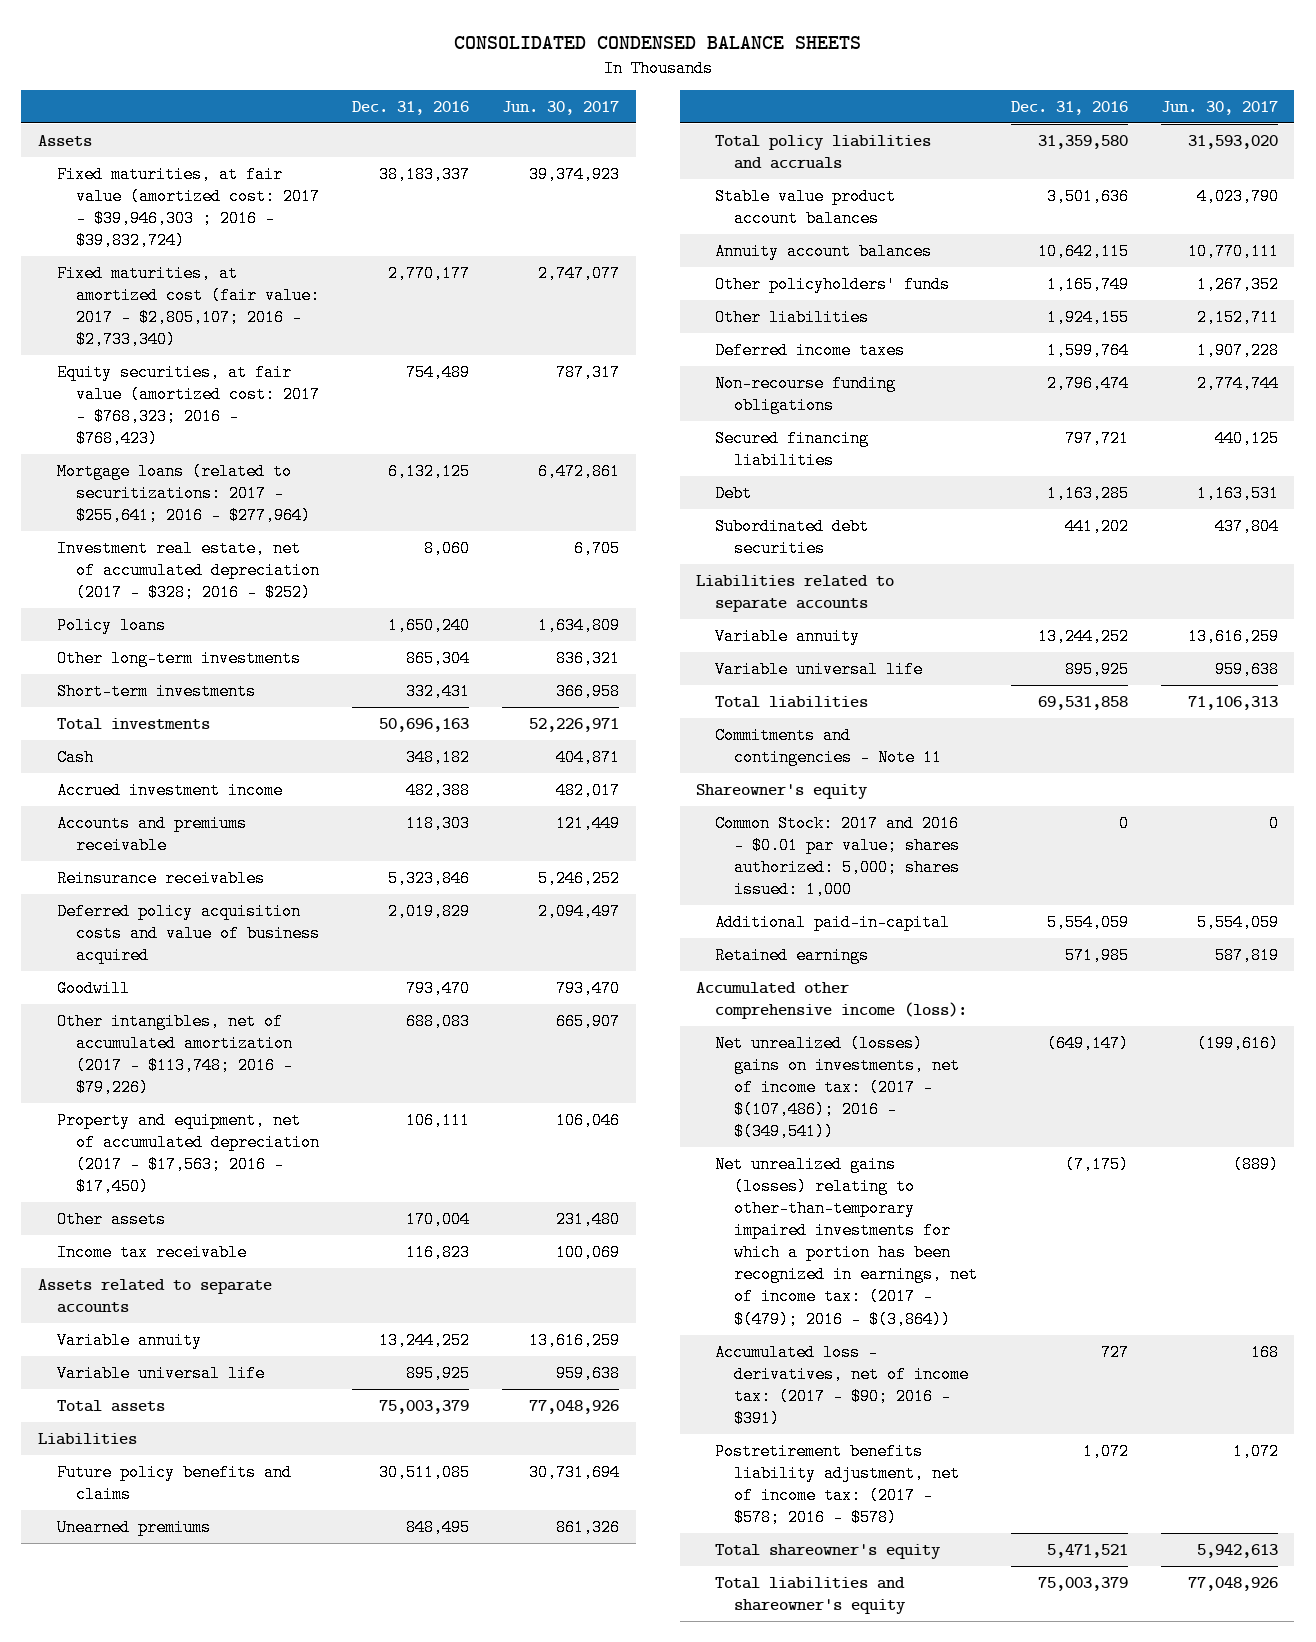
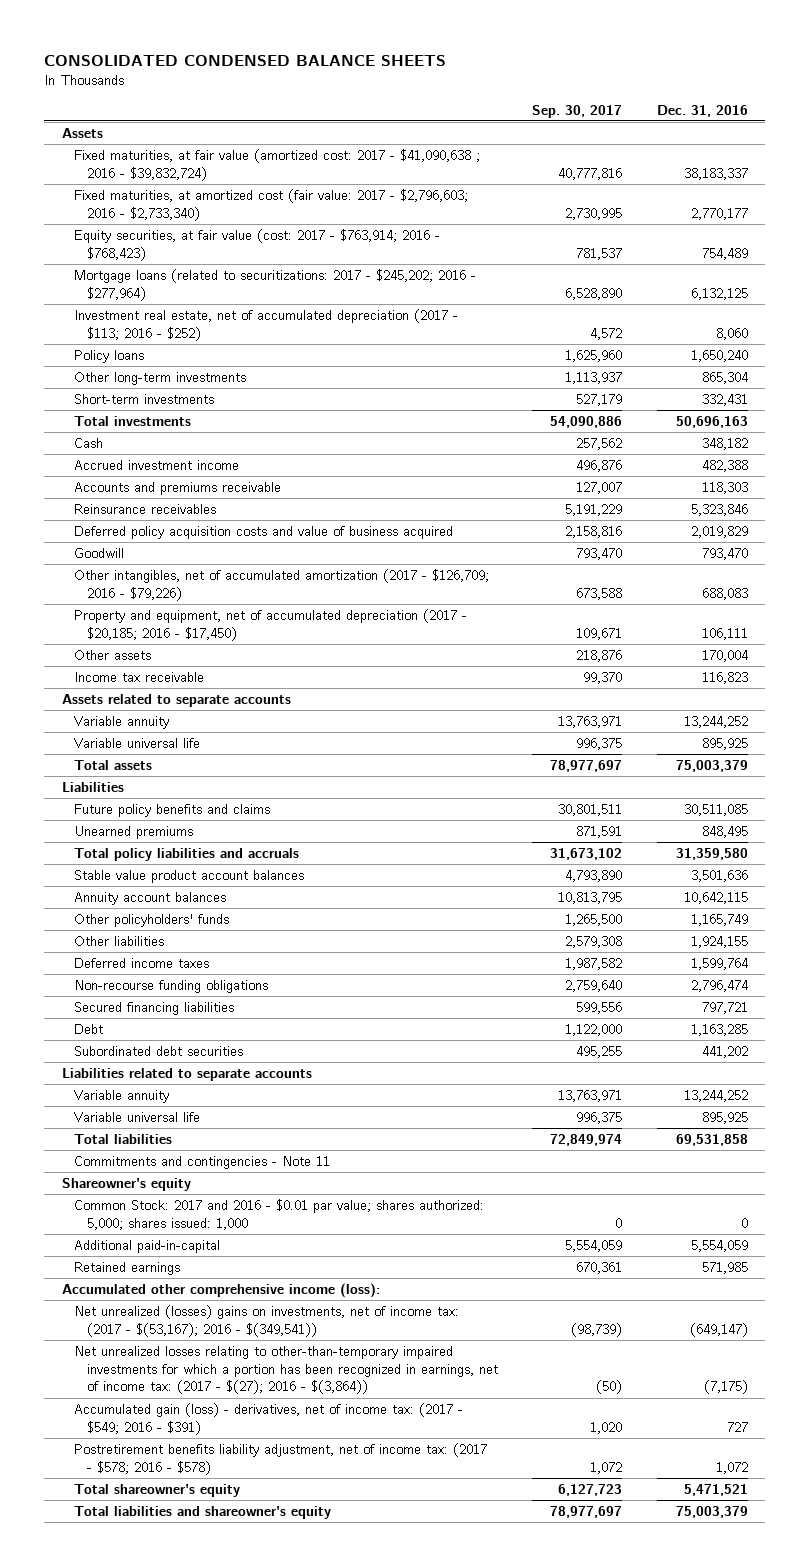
[502,101,620,116] Jun. 30, 2017 -> none
none -> [532,104,623,118] Sep. 30, 2017
[56,165,320,250] Fixed maturities, at fair value (amortized cost: 2017 - $39,946,303 ; 2016 - $39,832,724) -> [74,148,481,181] Fixed maturities, at fair value (amortized cost: 2017 - $41,090,638 ; 2016 - $39,832,724)
[56,264,320,349] Fixed maturities, at amortized cost (fair value: 2017 - $2,805,107; 2016 - $2,733,340) -> [74,188,469,221] Fixed maturities, at amortized cost (fair value: 2017 - $2,796,603; 2016 - $2,733,340)
[56,363,320,448] Equity securities, at fair value (amortized cost: 2017 - $768,323; 2016 - $768,423) -> [74,228,441,261] Equity securities, at fair value (cost: 2017 - $763,914; 2016 - $768,423)
[56,462,311,524] Mortgage loans (related to securitizations: 2017 - $255,641; 2016 - $277,964) -> [74,268,477,301] Mortgage loans (related to securitizations: 2017 - $245,202; 2016 - $277,964)
[56,539,320,601] Investment real estate, net of accumulated depreciation (2017 - $328; 2016 - $252) -> [74,308,459,341] Investment real estate, net of accumulated depreciation (2017 - $113; 2016 - $252)
[56,1012,293,1097] Other intangibles, net of accumulated amortization (2017 - $113,748; 2016 - $79,226) -> [74,568,490,601] Other intangibles, net of accumulated amortization (2017 - $126,709; 2016 - $79,226)
[56,1111,320,1196] Property and equipment, net of accumulated depreciation (2017 - $17,563; 2016 - $17,450) -> [74,608,468,641] Property and equipment, net of accumulated depreciation (2017 - $20,185; 2016 - $17,450)
[715,1034,961,1141] Net unrealized (losses) gains on investments, net of income tax: (2017 - $(107,486); 2016 - $(349,541)) -> [74,1304,460,1337] Net unrealized (losses) gains on investments, net of income tax: (2017 - $(53,167); 2016 - $(349,541))
[715,1155,979,1328] Net unrealized gains (losses) relating to other-than-temporary impaired investments for which a portion has been recognized in earnings, net of income tax: (2017 - $(479); 2016 - $(3,864)) -> [74,1345,499,1395] Net unrealized losses relating to other-than-temporary impaired investments for which a portion has been recognized in earnings, net of income tax: (2017 - $(27); 2016 - $(3,864))
[715,1343,970,1428] Accumulated loss - derivatives, net of income tax: (2017 - $90; 2016 - $391) -> [74,1402,464,1435] Accumulated gain (loss) - derivatives, net of income tax: (2017 - $549; 2016 - $391)

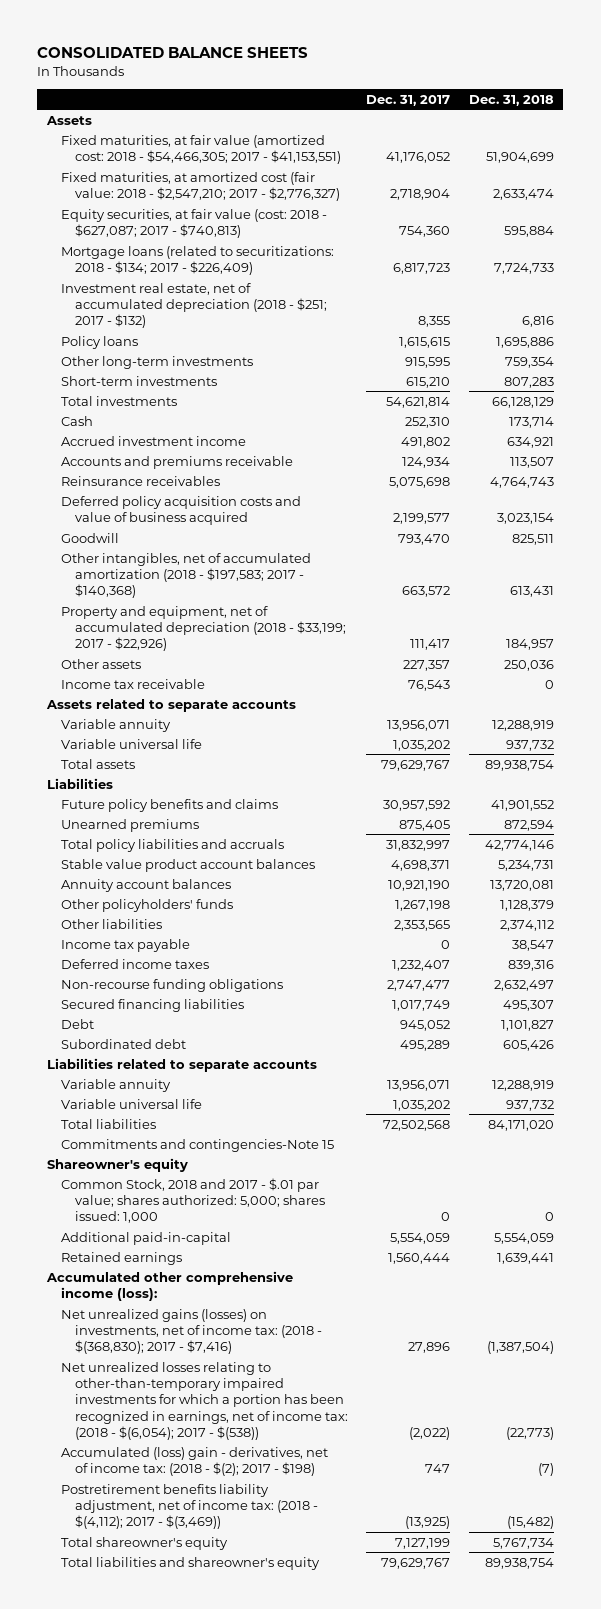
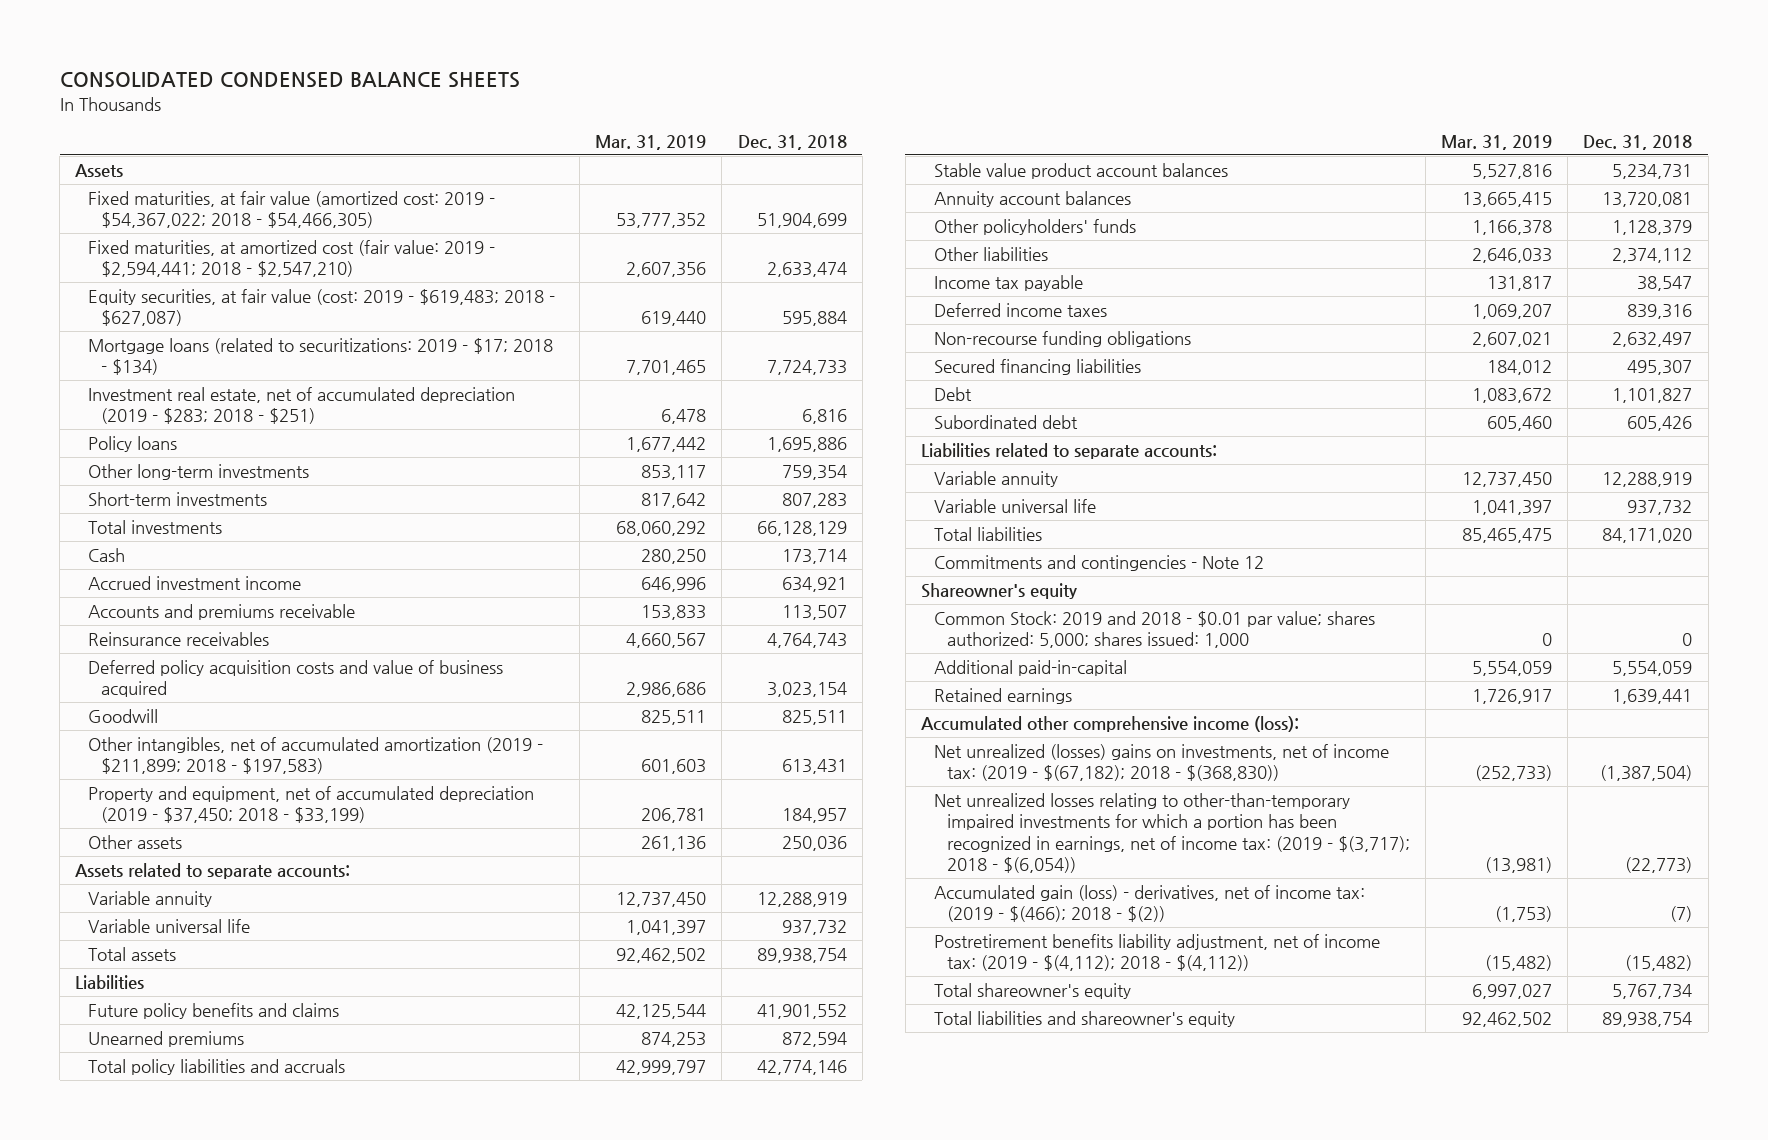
[37,46,309,58] CONSOLIDATED BALANCE SHEETS -> [59,72,520,89] CONSOLIDATED CONDENSED BALANCE SHEETS
[366,94,451,106] Dec. 31, 2017 -> none
none -> [595,134,707,150] Mar. 31, 2019
[60,134,341,165] Fixed maturities, at fair value (amortized cost: 2018 - $54,466,305; 2017 - $41,153,551) -> [88,191,496,229] Fixed maturities, at fair value (amortized cost: 2019 - $54,367,022; 2018 - $54,466,305)
[60,171,340,202] Fixed maturities, at amortized cost (fair value: 2018 - $2,547,210; 2017 - $2,776,327) -> [88,240,496,278] Fixed maturities, at amortized cost (fair value: 2019 - $2,594,441; 2018 - $2,547,210)
[60,208,327,239] Equity securities, at fair value (cost: 2018 - $627,087; 2017 - $740,813) -> [88,289,556,327] Equity securities, at fair value (cost: 2019 - $619,483; 2018 - $627,087)
[60,245,334,276] Mortgage loans (related to securitizations: 2018 - $134; 2017 - $226,409) -> [88,338,554,376] Mortgage loans (related to securitizations: 2019 - $17; 2018 - $134)
[60,282,327,329] Investment real estate, net of accumulated depreciation (2018 - $251; 2017 - $132) -> [88,387,516,425] Investment real estate, net of accumulated depreciation (2019 - $283; 2018 - $251)
[60,552,311,599] Other intangibles, net of accumulated amortization (2018 - $197,583; 2017 - $140,368) -> [88,737,544,775] Other intangibles, net of accumulated amortization (2019 - $211,899; 2018 - $197,583)
[60,605,346,652] Property and equipment, net of accumulated depreciation (2018 - $33,199; 2017 - $22,926) -> [88,786,535,824] Property and equipment, net of accumulated depreciation (2019 - $37,450; 2018 - $33,199)
[60,678,205,689] Income tax receivable -> none
[45,698,296,712] Assets related to separate accounts -> [75,863,351,880] Assets related to separate accounts:
[46,1057,317,1072] Liabilities related to separate accounts -> [921,443,1218,460] Liabilities related to separate accounts:
[60,1138,334,1152] Commitments and contingencies-Note 15 -> [933,555,1264,572] Commitments and contingencies - Note 12
[60,1177,325,1224] Common Stock, 2018 and 2017 - $.01 par value; shares authorized: 5,000; shares issued: 1,000 -> [933,611,1375,649] Common Stock: 2019 and 2018 - $0.01 par value; shares authorized: 5,000; shares issued: 1,000
[60,1308,322,1355] Net unrealized gains (losses) on investments, net of income tax: (2018 - $(368,830); 2017 - $7,416) -> [933,744,1389,782] Net unrealized (losses) gains on investments, net of income tax: (2019 - $(67,182); 2018 - $(368,830))
[60,1361,348,1440] Net unrealized losses relating to other-than-temporary impaired investments for which a portion has been recognized in earnings, net of income tax: (2018 - $(6,054); 2017 - $(538)) -> [933,793,1410,873] Net unrealized losses relating to other-than-temporary impaired investments for which a portion has been recognized in earnings, net of income tax: (2019 - $(3,717); 2018 - $(6,054))
[60,1446,328,1477] Accumulated (loss) gain - derivatives, net of income tax: (2018 - $(2); 2017 - $198) -> [933,885,1365,923] Accumulated gain (loss) - derivatives, net of income tax: (2019 - $(466); 2018 - $(2))
[60,1483,318,1530] Postretirement benefits liability adjustment, net of income tax: (2018 - $(4,112); 2017 - $(3,469)) -> [933,934,1380,972] Postretirement benefits liability adjustment, net of income tax: (2019 - $(4,112); 2018 - $(4,112))

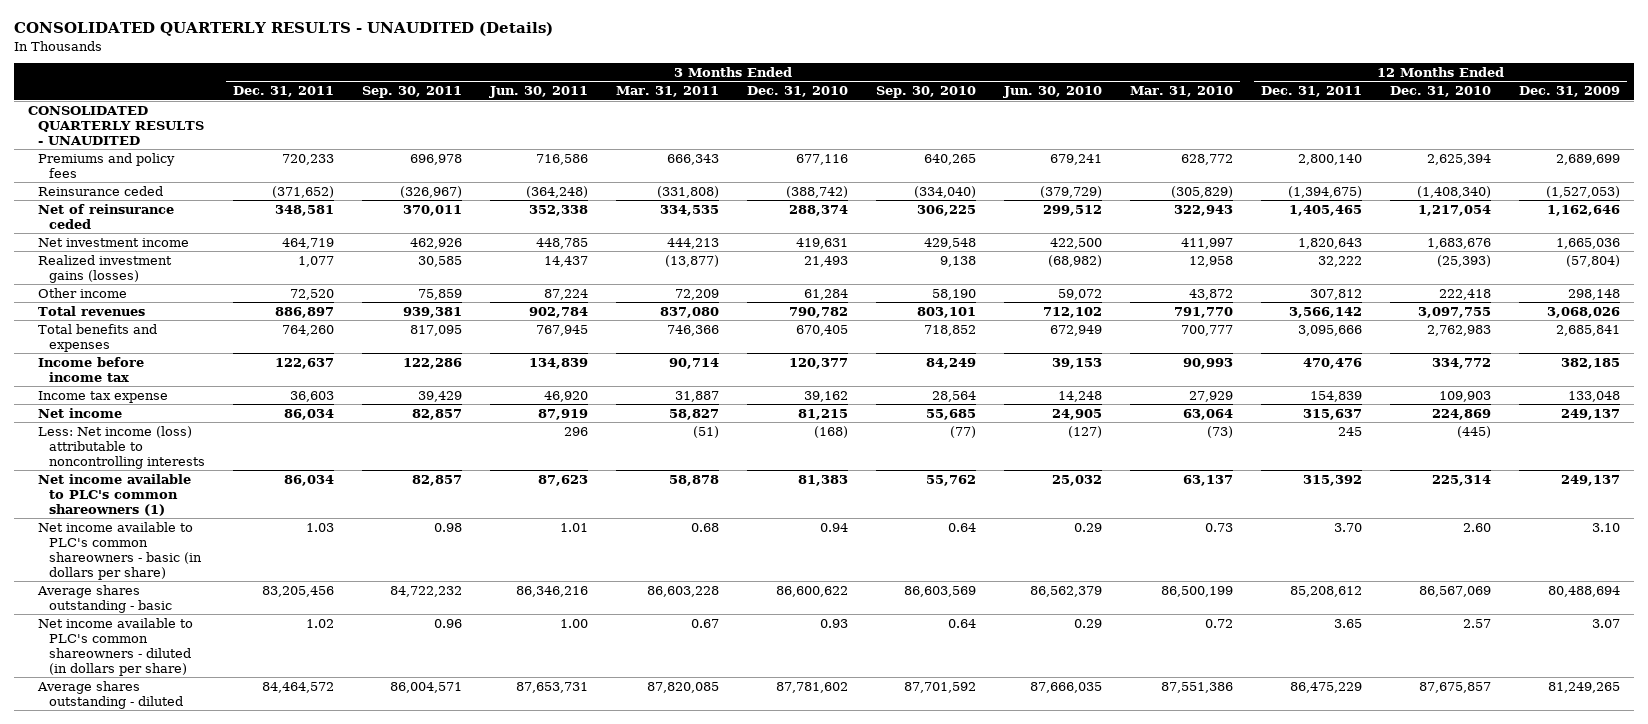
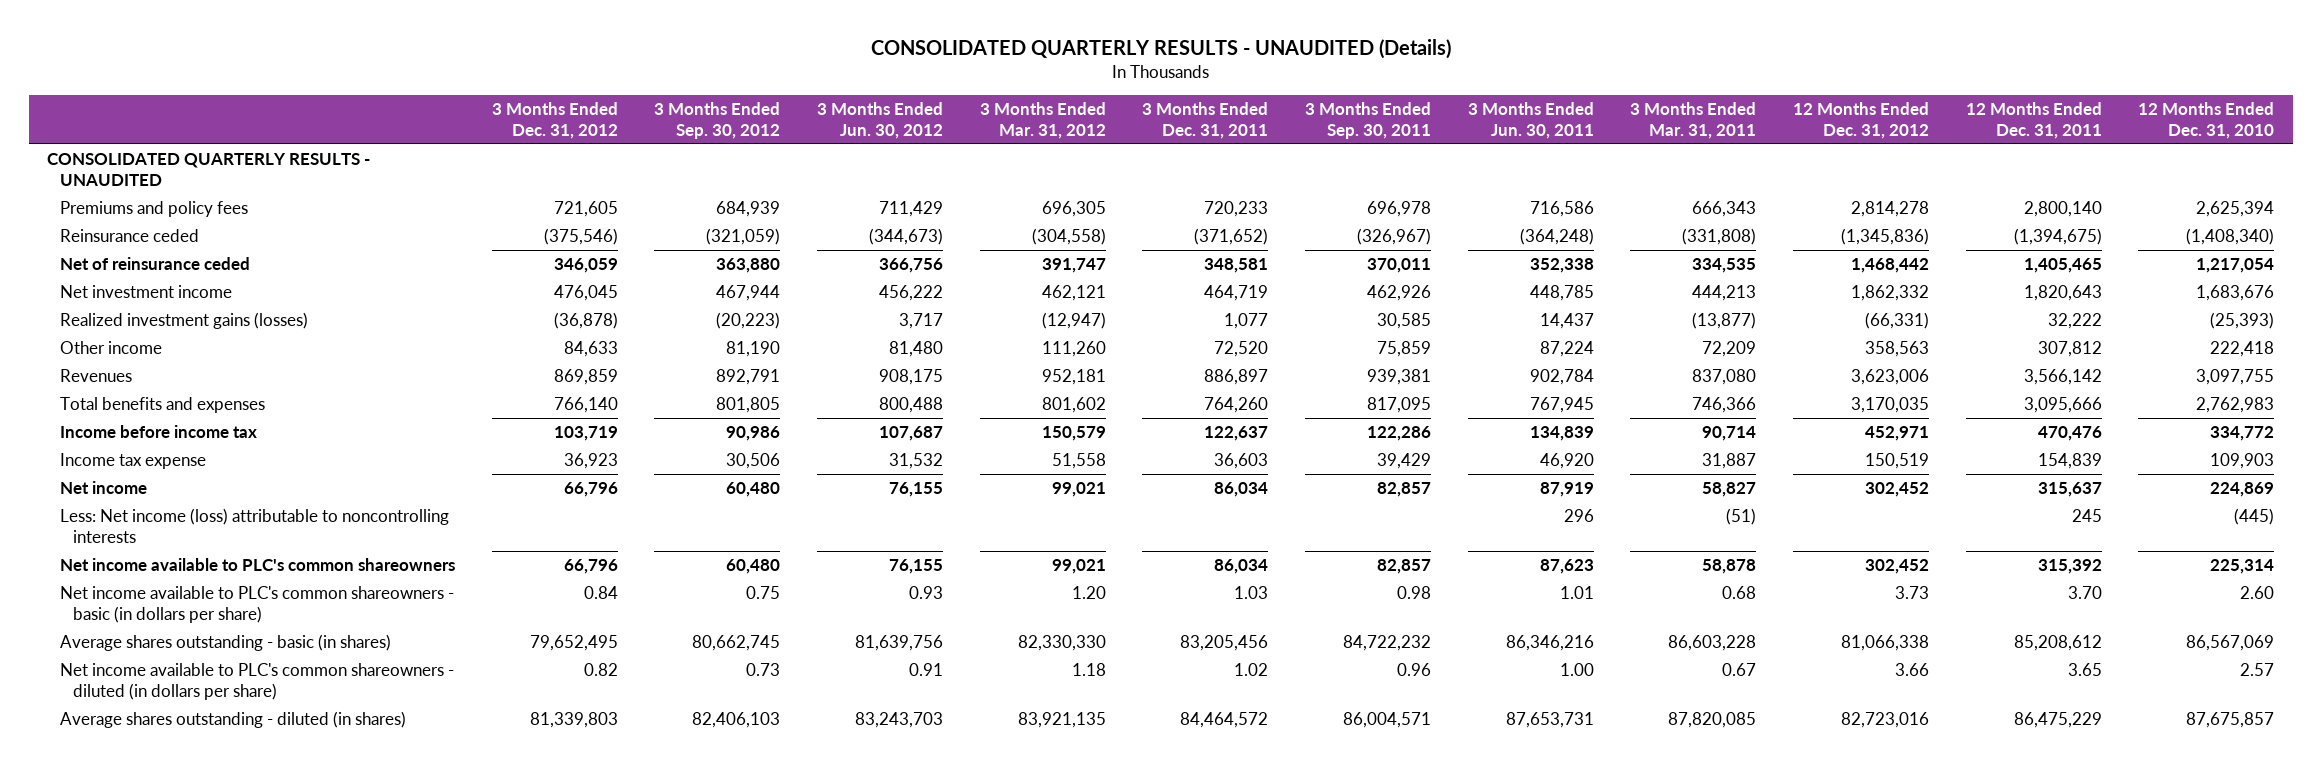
[747,86,849,98] Dec. 31, 2010 -> none
[876,86,977,99] Sep. 30, 2010 -> none
[1003,86,1103,99] Jun. 30, 2010 -> none
[1130,86,1234,98] Mar. 31, 2010 -> none
[1519,86,1621,98] Dec. 31, 2009 -> none
none -> [491,102,618,139] 3 Months Ended Dec. 31, 2012
none -> [654,102,781,139] 3 Months Ended Sep. 30, 2012
none -> [816,102,943,139] 3 Months Ended Jun. 30, 2012
none -> [979,102,1106,139] 3 Months Ended Mar. 31, 2012
none -> [1793,102,1930,139] 12 Months Ended Dec. 31, 2012
[38,305,146,316] Total revenues -> [59,369,132,383] Revenues
[38,473,192,516] Net income available to PLC's common shareowners (1) -> [59,558,455,572] Net income available to PLC's common shareowners
[37,584,172,613] Average shares outstanding - basic -> [59,634,391,652] Average shares outstanding - basic (in shares)
[37,680,183,709] Average shares outstanding - diluted -> [59,711,406,729] Average shares outstanding - diluted (in shares)

